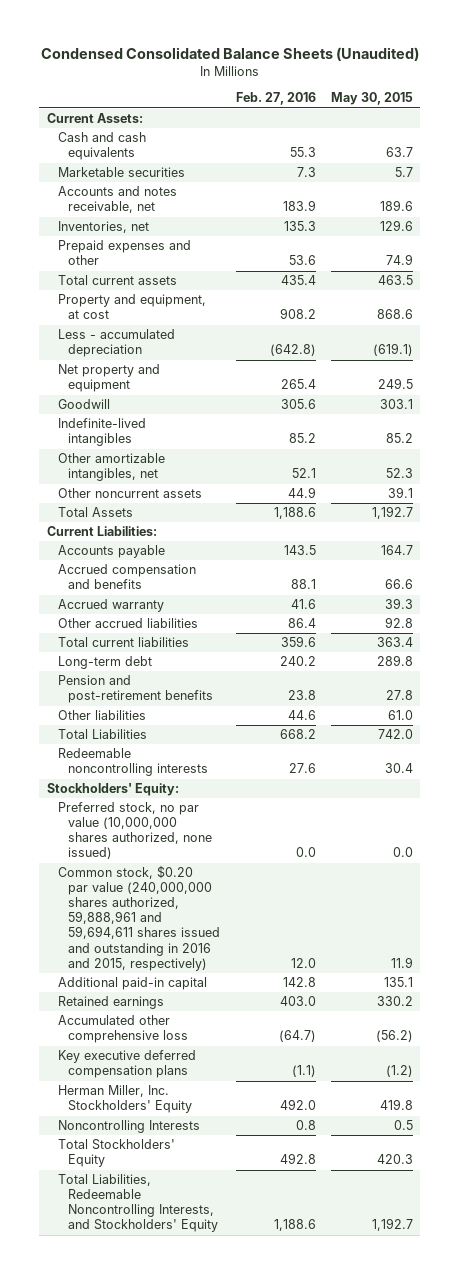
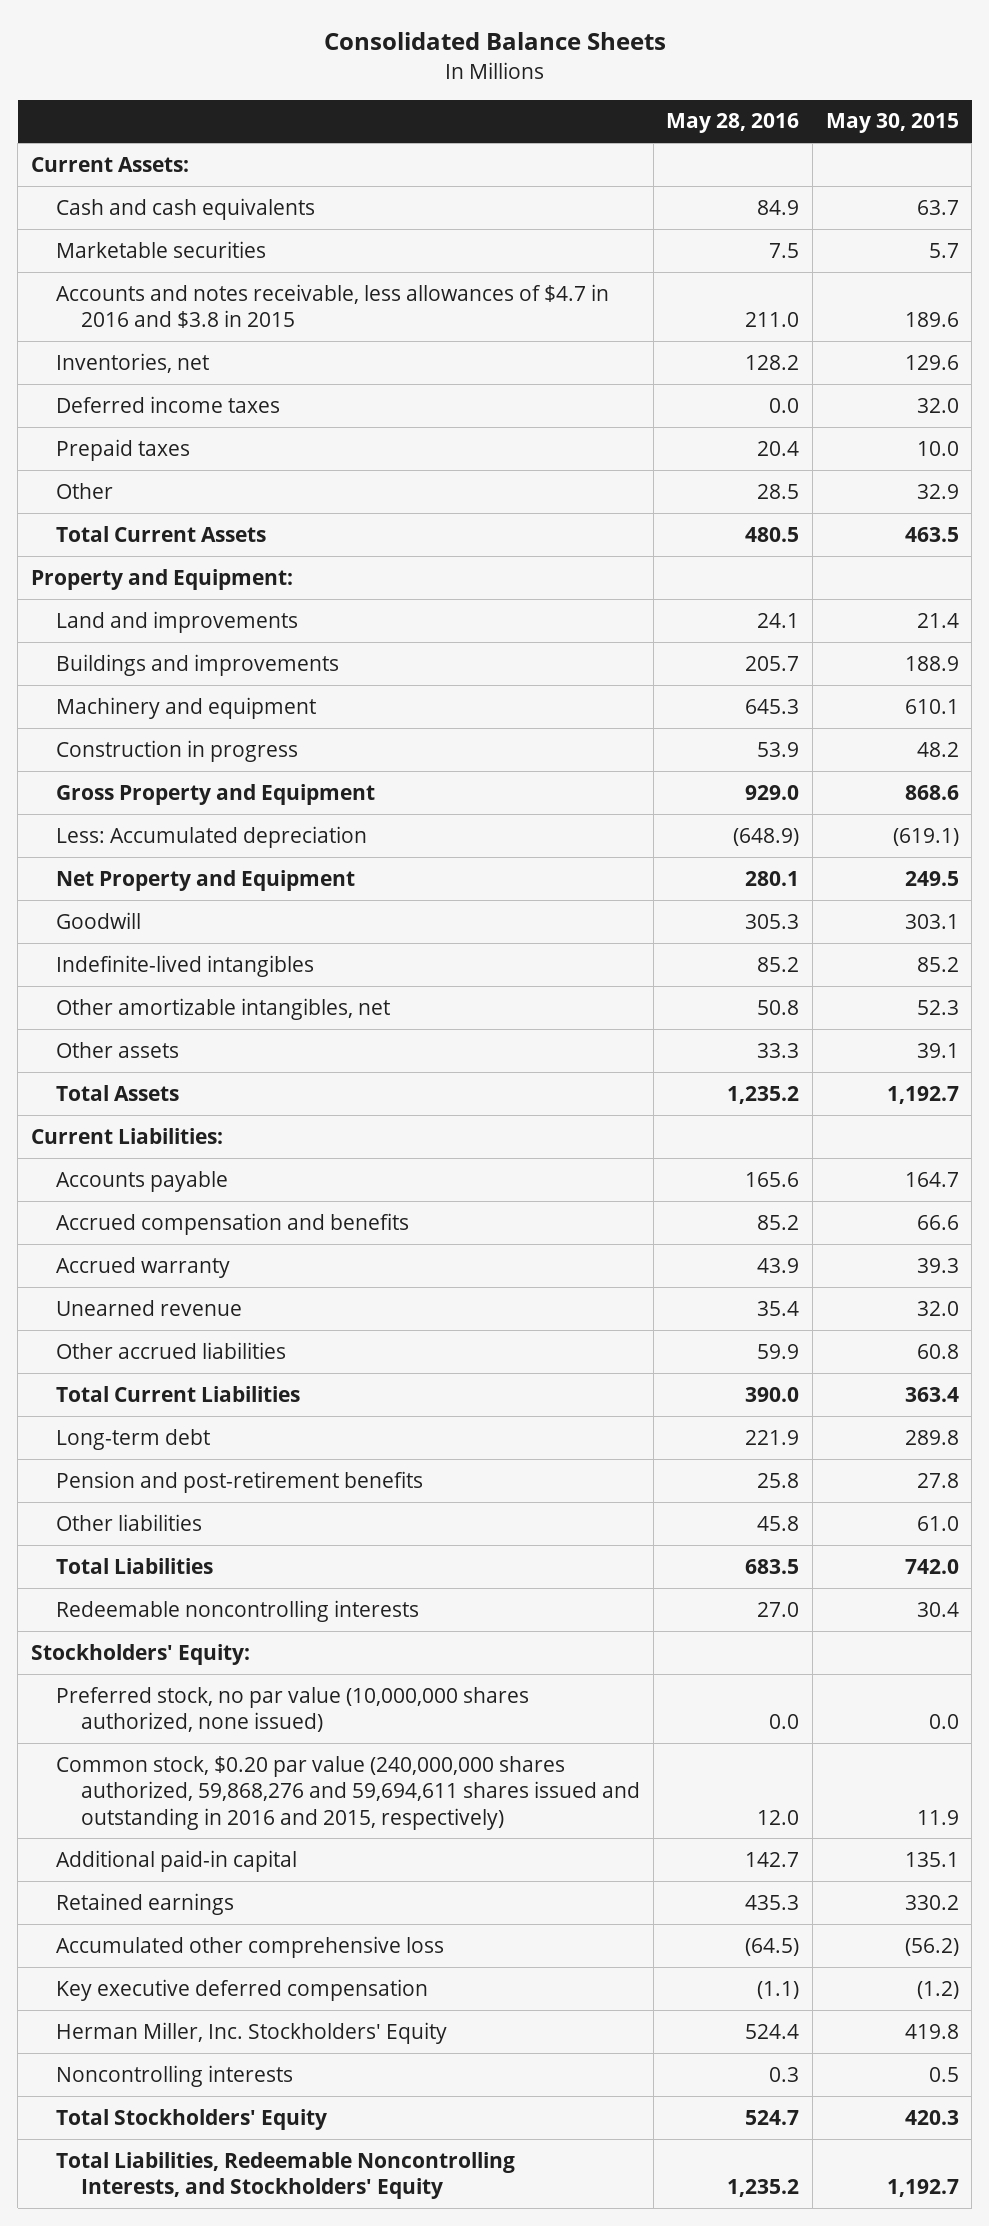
[40,46,419,61] Condensed Consolidated Balance Sheets (Unaudited) -> [323,32,666,51] Consolidated Balance Sheets
[235,92,316,106] Feb. 27, 2016 -> none
none -> [666,113,800,134] May 28, 2016
[57,186,177,214] Accounts and notes receivable, net -> [55,283,609,329] Accounts and notes receivable, less allowances of $4.7 in 2016 and $3.8 in 2015
[57,240,191,266] Prepaid expenses and other -> none
none -> [55,395,280,413] Deferred income taxes
none -> [55,438,190,461] Prepaid taxes
none -> [55,482,113,499] Other
[57,275,177,286] Total current assets -> [55,525,266,542] Total Current Assets
none -> [30,568,293,590] Property and Equipment:
none -> [55,610,298,633] Land and improvements
none -> [55,653,339,676] Buildings and improvements
none -> [55,696,316,719] Machinery and equipment
none -> [55,739,298,762] Construction in progress
[57,294,206,320] Property and equipment, at cost -> [55,783,375,805] Gross Property and Equipment
[57,329,175,358] Less - accumulated depreciation -> [55,825,367,848] Less: Accumulated depreciation
[57,364,160,393] Net property and equipment -> [55,869,355,891] Net Property and Equipment
[57,488,202,499] Other noncurrent assets -> [55,1041,179,1058] Other assets
none -> [55,1299,242,1316] Unearned revenue
[384,617,413,629] 92.8 -> [916,1343,959,1359] 60.8
[57,637,189,648] Total current liabilities -> [55,1385,300,1402] Total Current Liabilities
[57,865,221,971] Common stock, $0.20 par value (240,000,000 shares authorized, 59,888,961 and 59,694,611 shares issued and outstanding in 2016 and 2015, respectively) -> [55,1755,640,1830] Common stock, $0.20 par value (240,000,000 shares authorized, 59,868,276 and 59,694,611 shares issued and outstanding in 2016 and 2015, respectively)
[57,1050,196,1079] Key executive deferred compensation plans -> [55,1978,428,2001] Key executive deferred compensation
[57,1120,200,1134] Noncontrolling Interests -> [55,2064,293,2087] Noncontrolling interests

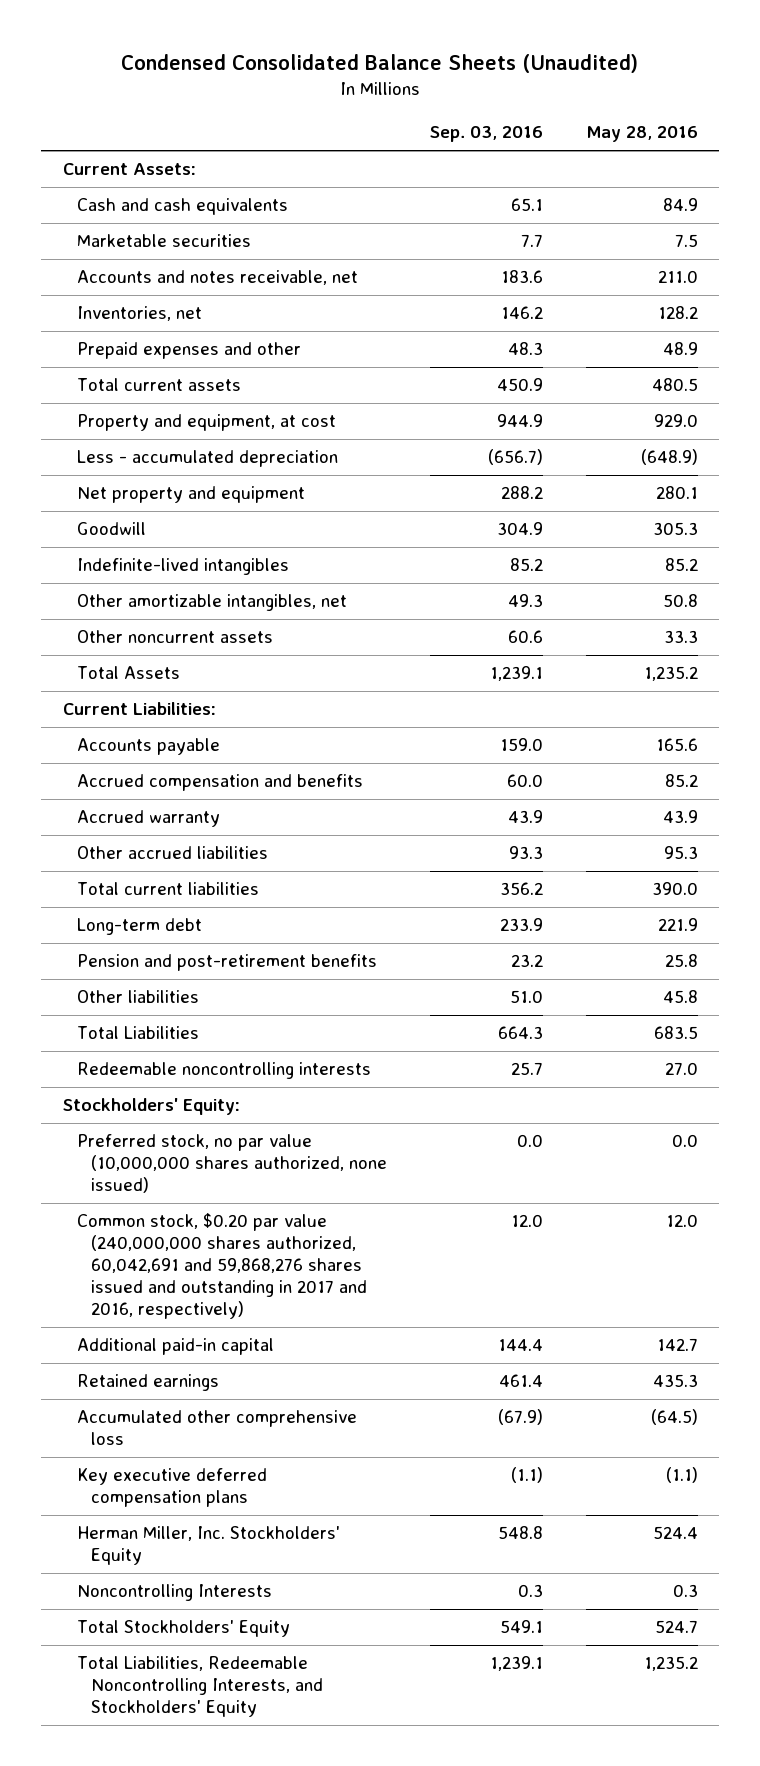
[323,32,666,51] Consolidated Balance Sheets -> [121,54,639,74] Condensed Consolidated Balance Sheets (Unaudited)
[825,113,959,134] May 30, 2015 -> none
none -> [429,126,543,143] Sep. 03, 2016
[55,283,609,329] Accounts and notes receivable, less allowances of $4.7 in 2016 and $3.8 in 2015 -> [76,270,358,286] Accounts and notes receivable, net
[55,395,280,413] Deferred income taxes -> none
[55,438,190,461] Prepaid taxes -> none
[55,482,113,499] Other -> none
[30,568,293,590] Property and Equipment: -> none
[55,610,298,633] Land and improvements -> none
[55,653,339,676] Buildings and improvements -> none
[55,696,316,719] Machinery and equipment -> none
[55,739,298,762] Construction in progress -> none
none -> [76,342,301,360] Prepaid expenses and other
[55,525,266,542] Total Current Assets -> [76,378,241,392] Total current assets
[55,783,375,805] Gross Property and Equipment -> [76,414,336,432] Property and equipment, at cost
[55,825,367,848] Less: Accumulated depreciation -> [76,450,338,468] Less - accumulated depreciation
[55,869,355,891] Net Property and Equipment -> [76,486,305,504] Net property and equipment
[55,1041,179,1058] Other assets -> [76,630,273,644] Other noncurrent assets
[55,1299,242,1316] Unearned revenue -> none
[757,1343,800,1359] 59.9 -> [663,846,698,860] 95.3
[55,1385,300,1402] Total Current Liabilities -> [76,882,259,896] Total current liabilities
[55,1755,640,1830] Common stock, $0.20 par value (240,000,000 shares authorized, 59,868,276 and 59,694,611 shares issued and outstanding in 2016 and 2015, respectively) -> [76,1213,367,1320] Common stock, $0.20 par value (240,000,000 shares authorized, 60,042,691 and 59,868,276 shares issued and outstanding in 2017 and 2016, respectively)
[55,1978,428,2001] Key executive deferred compensation -> [76,1468,267,1508] Key executive deferred compensation plans
[55,2064,293,2087] Noncontrolling interests -> [76,1584,272,1602] Noncontrolling Interests

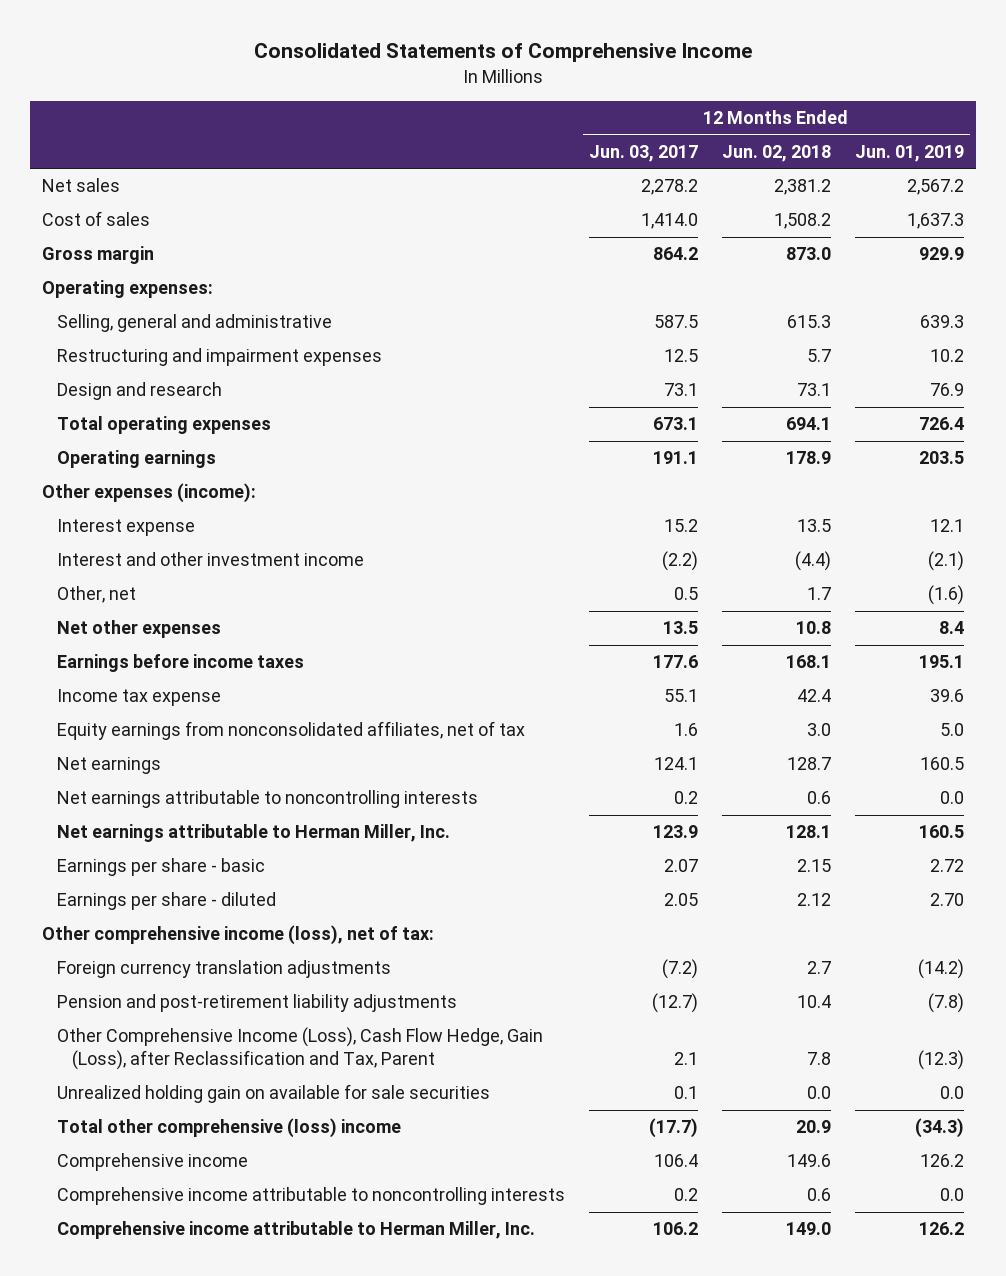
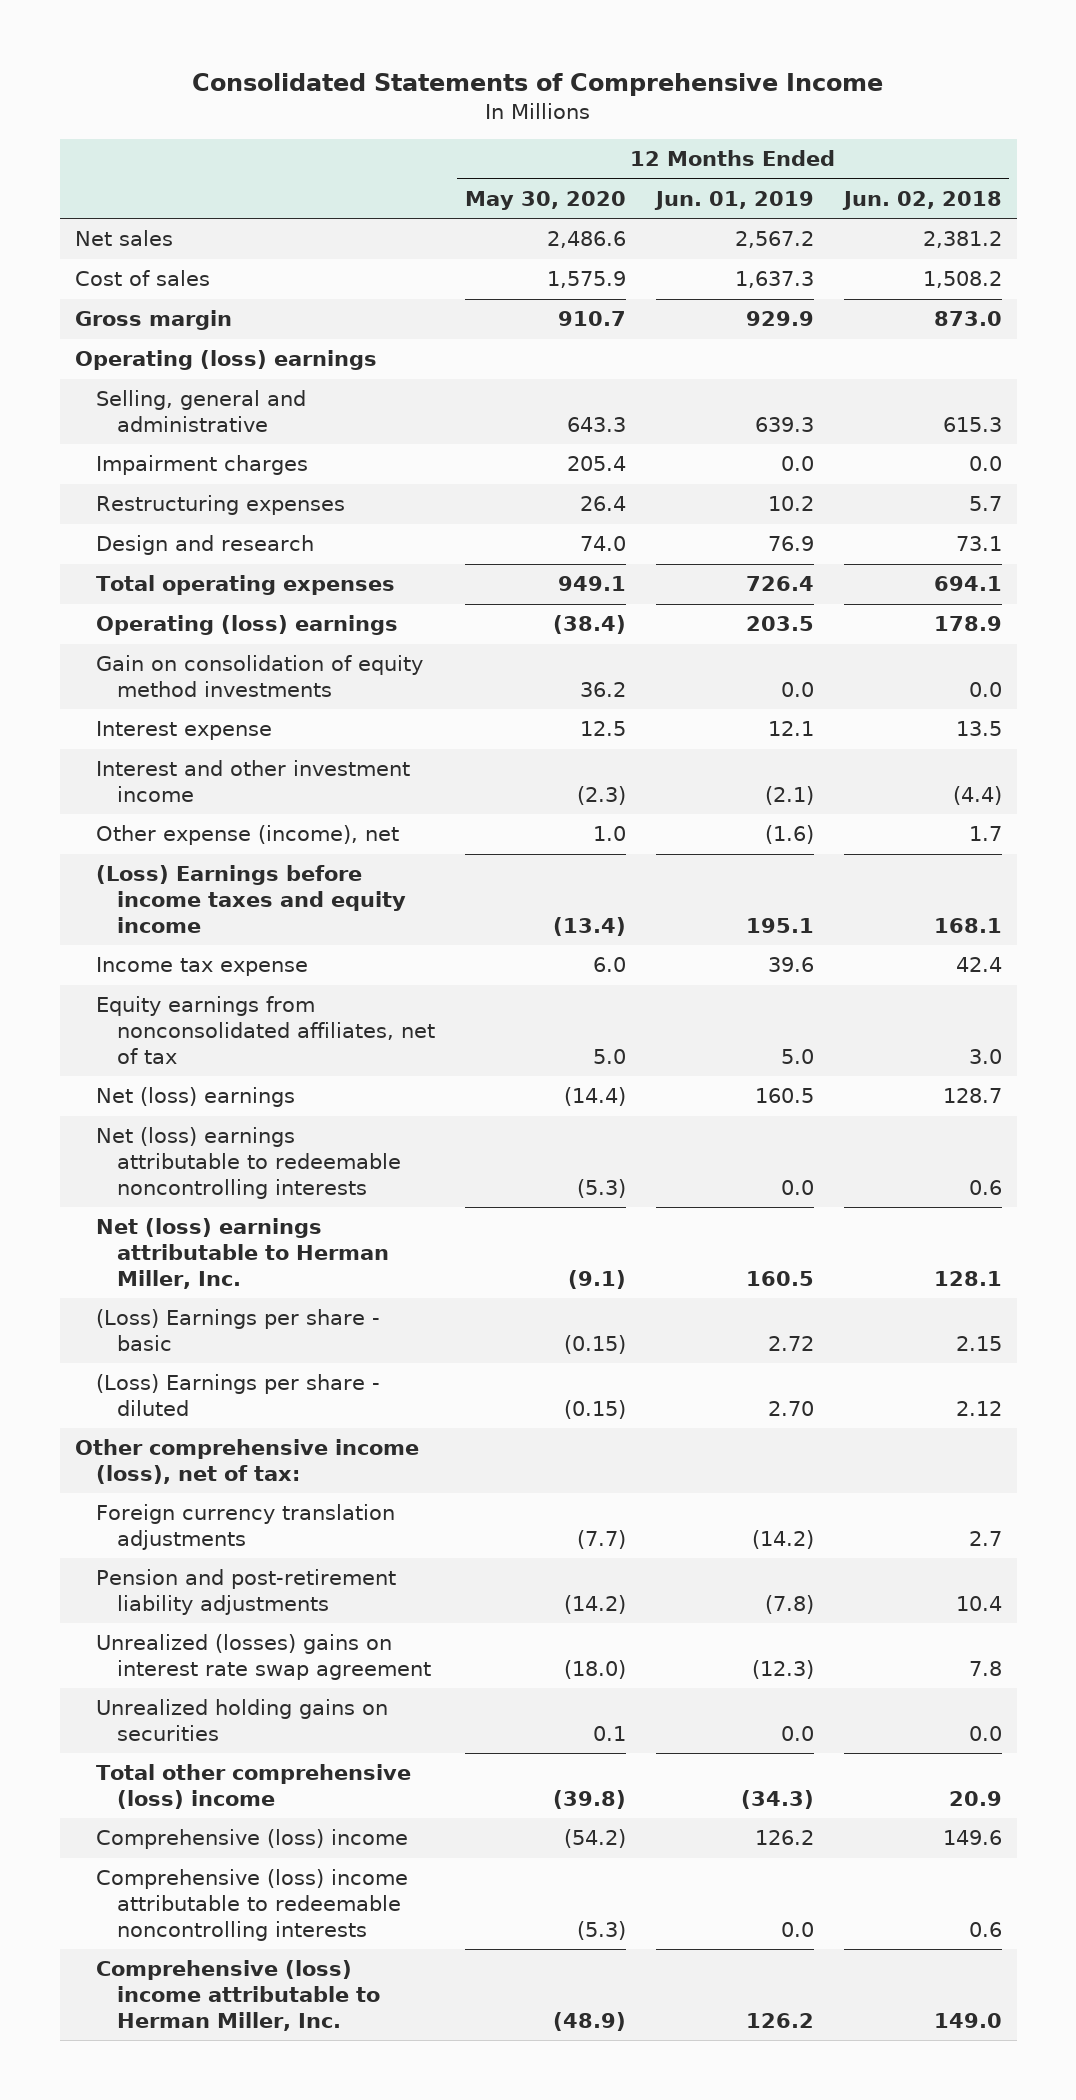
[588,144,698,162] Jun. 03, 2017 -> none
none -> [464,190,626,210] May 30, 2020
[41,280,213,299] Operating expenses: -> [74,350,377,371] Operating (loss) earnings
none -> [95,455,308,476] Impairment charges
[56,348,382,367] Restructuring and impairment expenses -> [95,495,345,516] Restructuring expenses
[41,483,256,504] Other expenses (income): -> none
[56,450,216,469] Operating earnings -> [95,615,398,636] Operating (loss) earnings
none -> [95,655,423,697] Gain on consolidation of equity method investments
[56,620,221,639] Net other expenses -> none
[56,586,136,604] Other, net -> [95,825,399,846] Other expense (income), net
[56,654,304,673] Earnings before income taxes -> [95,865,406,933] (Loss) Earnings before income taxes and equity income
[56,757,161,775] Net earnings -> [95,1087,295,1108] Net (loss) earnings
[56,790,478,809] Net earnings attributable to noncontrolling interests -> [95,1127,401,1199] Net (loss) earnings attributable to redeemable noncontrolling interests
[56,824,450,843] Net earnings attributable to Herman Miller, Inc. -> [95,1218,389,1289] Net (loss) earnings attributable to Herman Miller, Inc.
[56,858,265,877] Earnings per share - basic -> [95,1309,380,1351] (Loss) Earnings per share - basic
[56,892,276,911] Earnings per share - diluted -> [95,1374,380,1416] (Loss) Earnings per share - diluted
[56,1027,543,1071] Other Comprehensive Income (Loss), Cash Flow Hedge, Gain (Loss), after Reclassification and Tax, Parent -> [95,1634,431,1680] Unrealized (losses) gains on interest rate swap agreement
[56,1084,490,1104] Unrealized holding gain on available for sale securities -> [95,1699,388,1741] Unrealized holding gains on securities
[56,1153,248,1172] Comprehensive income -> [95,1829,408,1850] Comprehensive (loss) income
[56,1187,565,1206] Comprehensive income attributable to noncontrolling interests -> [95,1869,408,1941] Comprehensive (loss) income attributable to redeemable noncontrolling interests
[56,1221,535,1240] Comprehensive income attributable to Herman Miller, Inc. -> [95,1960,380,2031] Comprehensive (loss) income attributable to Herman Miller, Inc.

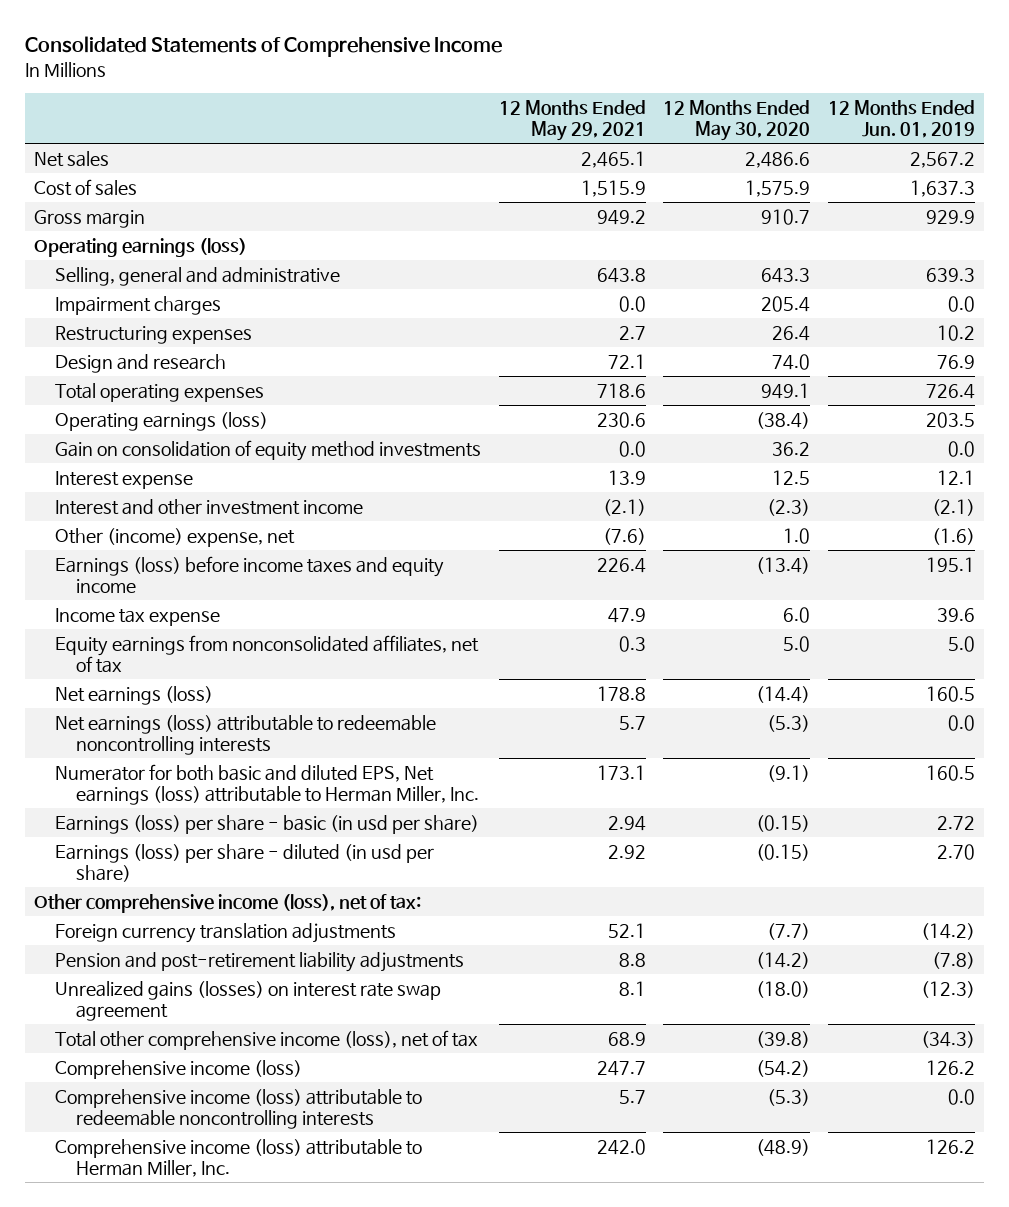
[841,190,1002,210] Jun. 02, 2018 -> none
none -> [498,99,646,142] 12 Months Ended May 29, 2021
[74,350,377,371] Operating (loss) earnings -> [34,237,248,257] Operating earnings (loss)
[95,615,398,636] Operating (loss) earnings -> [54,411,268,431] Operating earnings (loss)
[95,825,399,846] Other expense (income), net -> [54,527,295,547] Other (income) expense, net
[95,865,406,933] (Loss) Earnings before income taxes and equity income -> [54,555,444,593] Earnings (loss) before income taxes and equity income
[95,1087,295,1108] Net (loss) earnings -> [54,685,213,705] Net earnings (loss)
[95,1127,401,1199] Net (loss) earnings attributable to redeemable noncontrolling interests -> [54,714,436,755] Net earnings (loss) attributable to redeemable noncontrolling interests
[95,1218,389,1289] Net (loss) earnings attributable to Herman Miller, Inc. -> [54,763,479,805] Numerator for both basic and diluted EPS, Net earnings (loss) attributable to Herman Miller, Inc.
[95,1309,380,1351] (Loss) Earnings per share - basic -> [54,814,479,834] Earnings (loss) per share - basic (in usd per share)
[95,1374,380,1416] (Loss) Earnings per share - diluted -> [54,843,434,882] Earnings (loss) per share - diluted (in usd per share)
[95,1699,388,1741] Unrealized holding gains on securities -> none
[95,1634,431,1680] Unrealized (losses) gains on interest rate swap agreement -> [54,980,441,1021] Unrealized gains (losses) on interest rate swap agreement
[95,1764,411,1809] Total other comprehensive (loss) income -> [54,1029,478,1050] Total other comprehensive income (loss), net of tax
[95,1829,408,1850] Comprehensive (loss) income -> [54,1059,302,1079] Comprehensive income (loss)
[95,1869,408,1941] Comprehensive (loss) income attributable to redeemable noncontrolling interests -> [54,1088,422,1129] Comprehensive income (loss) attributable to redeemable noncontrolling interests
[95,1960,380,2031] Comprehensive (loss) income attributable to Herman Miller, Inc. -> [54,1138,422,1177] Comprehensive income (loss) attributable to Herman Miller, Inc.

